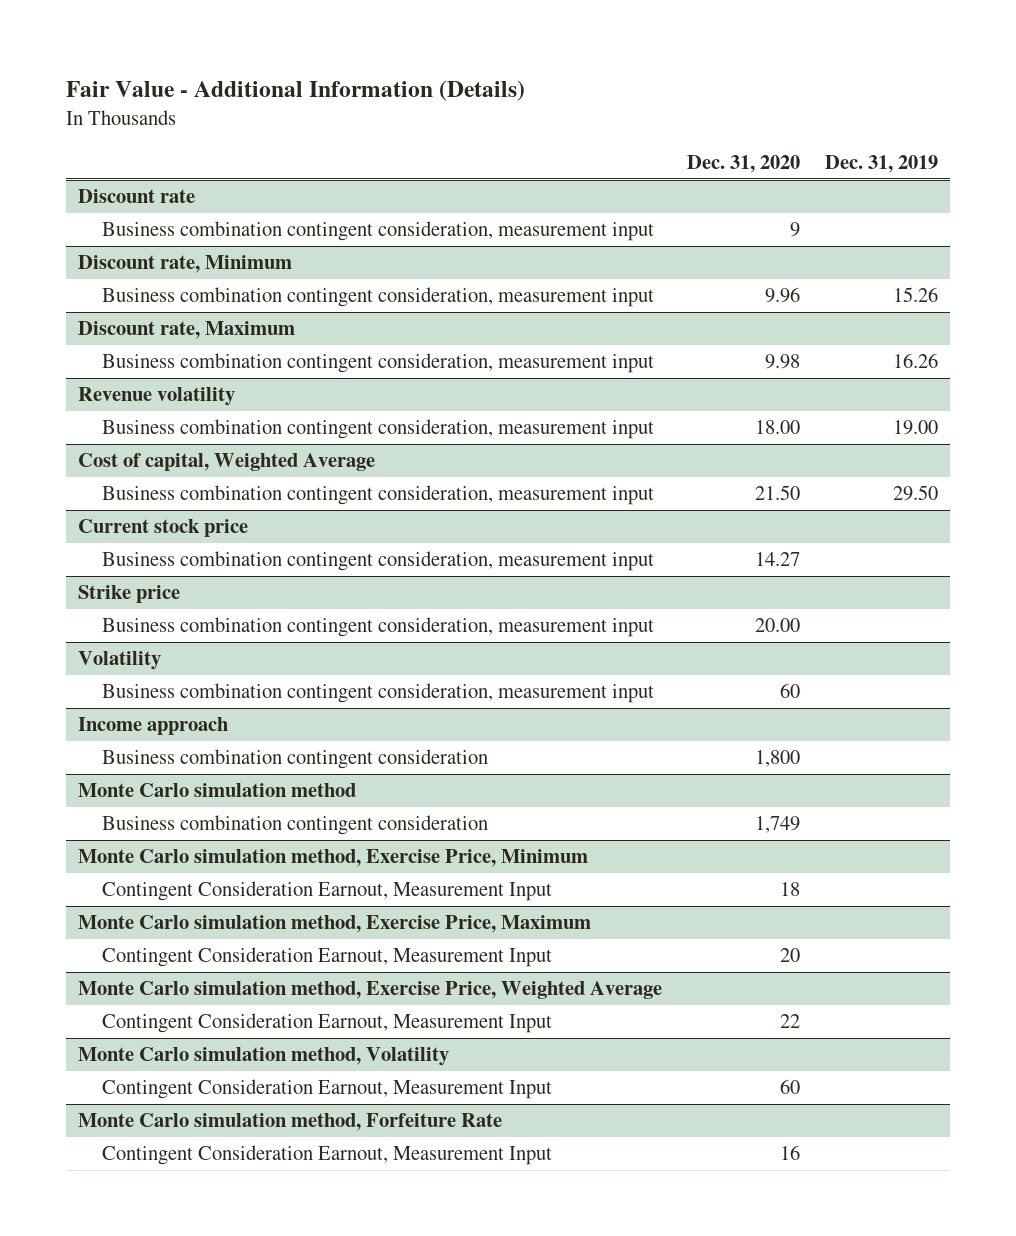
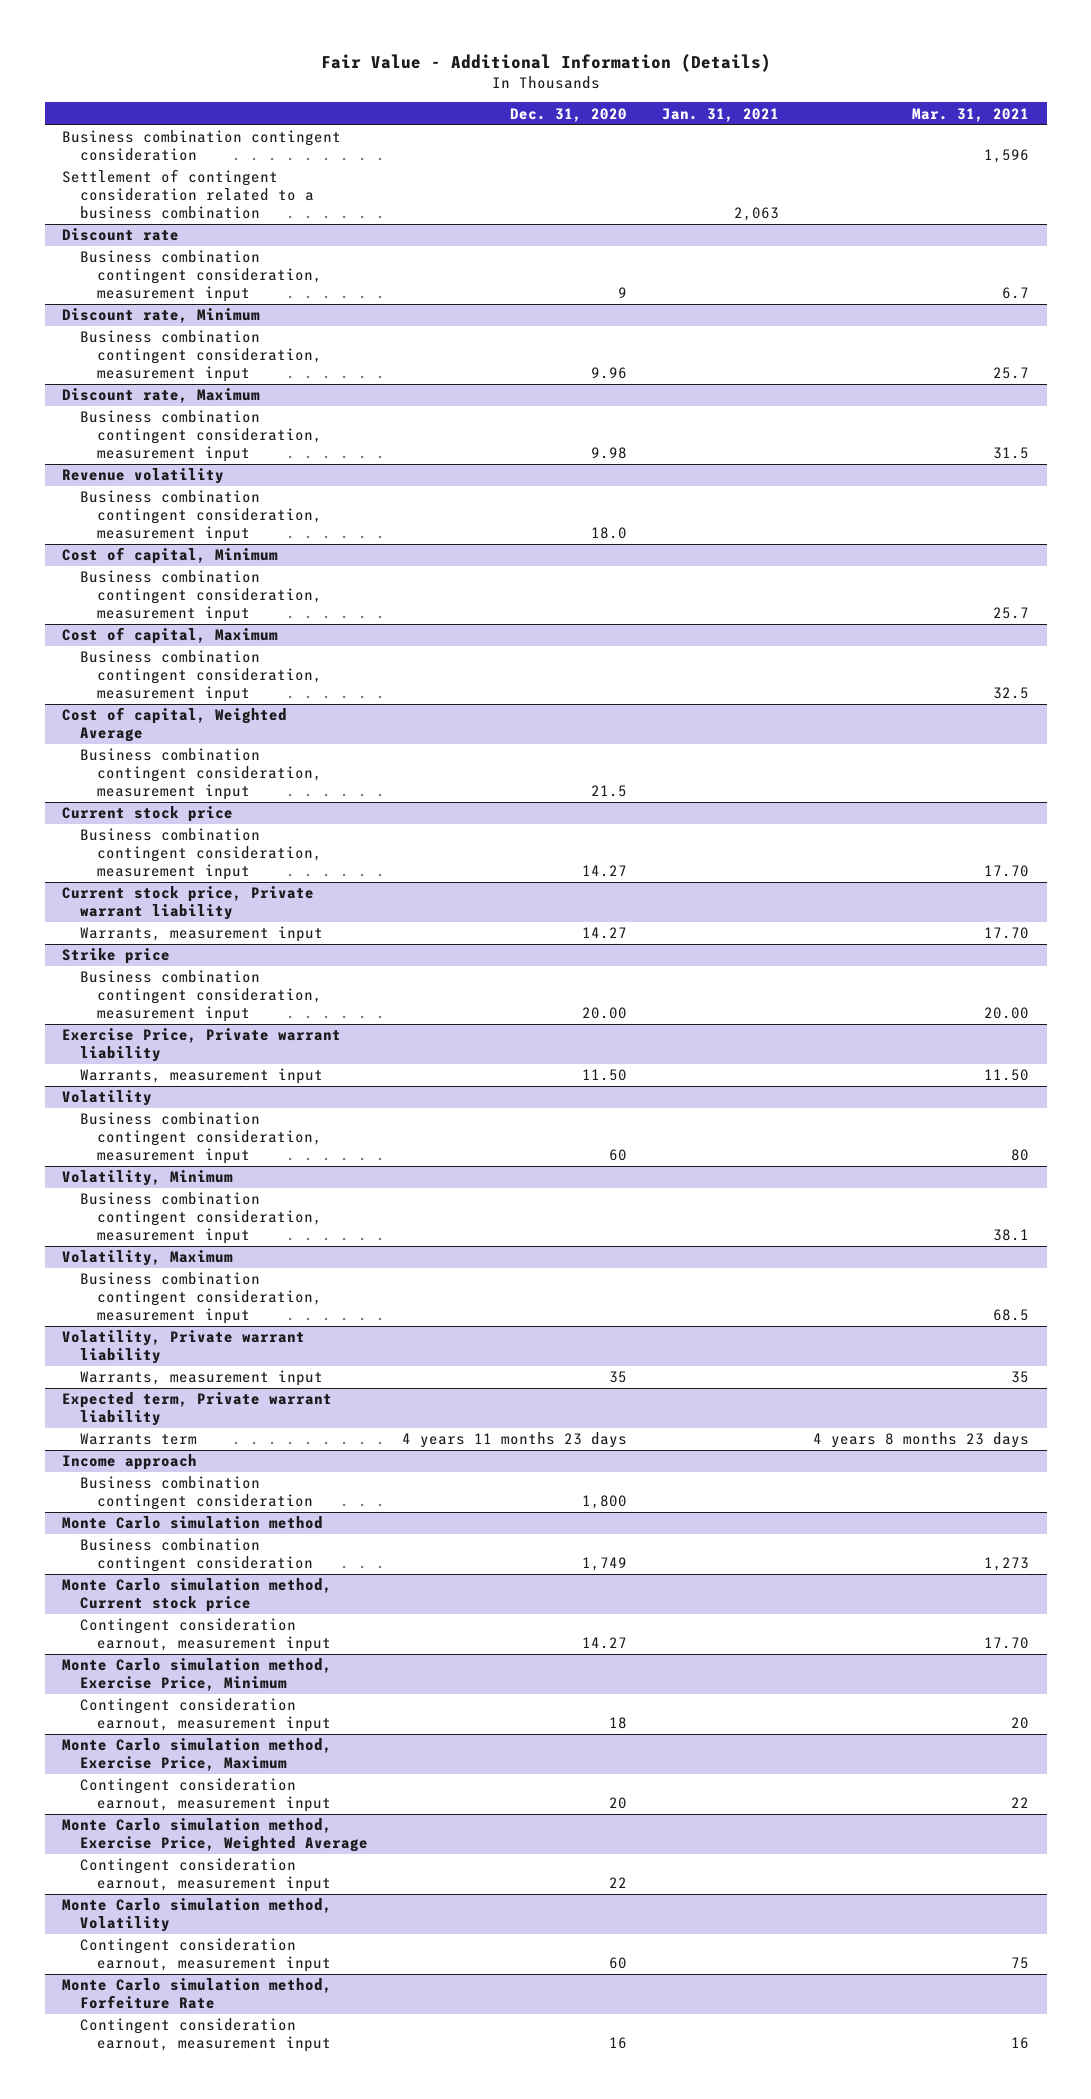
[824,154,938,173] Dec. 31, 2019 -> none
none -> [661,107,779,122] Jan. 31, 2021
none -> [912,107,1030,122] Mar. 31, 2021
none -> [61,130,341,162] Business combination contingent consideration
none -> [61,169,314,220] Settlement of contingent consideration related to a business combination
[754,420,800,435] 18.00 -> [591,527,628,540] 18.0
none -> [61,547,278,565] Cost of capital, Minimum
none -> [79,570,323,623] Business combination contingent consideration, measurement input
none -> [61,627,278,645] Cost of capital, Maximum
none -> [79,650,323,703] Business combination contingent consideration, measurement input
[754,485,800,501] 21.50 -> [591,785,628,798] 21.5
none -> [61,886,314,921] Current stock price, Private warrant liability
none -> [79,926,323,943] Warrants, measurement input
none -> [61,1028,341,1063] Exercise Price, Private warrant liability
none -> [79,1068,323,1085] Warrants, measurement input
none -> [61,1170,233,1187] Volatility, Minimum
none -> [79,1192,323,1245] Business combination contingent consideration, measurement input
none -> [61,1250,233,1267] Volatility, Maximum
none -> [79,1272,323,1325] Business combination contingent consideration, measurement input
none -> [61,1330,305,1365] Volatility, Private warrant liability
none -> [79,1370,323,1387] Warrants, measurement input
none -> [61,1392,332,1427] Expected term, Private warrant liability
none -> [79,1433,197,1446] Warrants term
none -> [61,1578,332,1613] Monte Carlo simulation method, Current stock price
none -> [79,1618,332,1653] Contingent consideration earnout, measurement input
[101,881,552,902] Contingent Consideration Earnout, Measurement Input -> [79,1698,332,1733] Contingent consideration earnout, measurement input
[101,947,552,968] Contingent Consideration Earnout, Measurement Input -> [79,1778,332,1813] Contingent consideration earnout, measurement input
[101,1013,552,1034] Contingent Consideration Earnout, Measurement Input -> [79,1858,332,1893] Contingent consideration earnout, measurement input
[101,1079,552,1100] Contingent Consideration Earnout, Measurement Input -> [79,1938,332,1973] Contingent consideration earnout, measurement input
[101,1145,552,1166] Contingent Consideration Earnout, Measurement Input -> [79,2018,332,2053] Contingent consideration earnout, measurement input

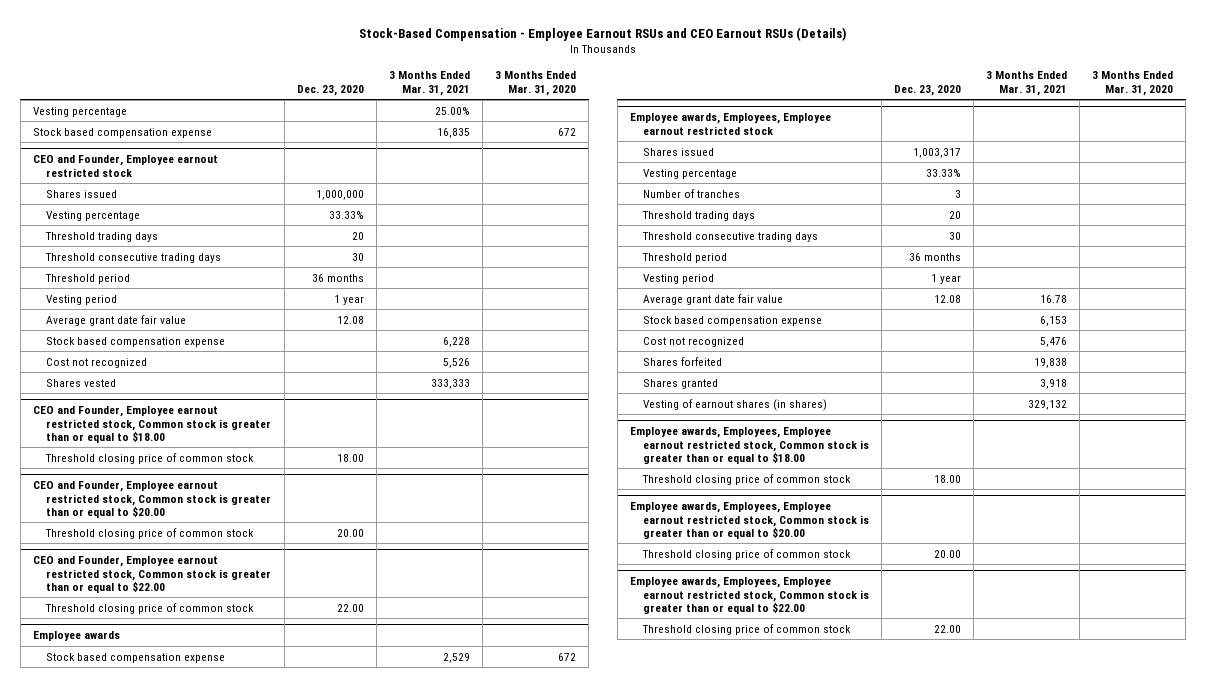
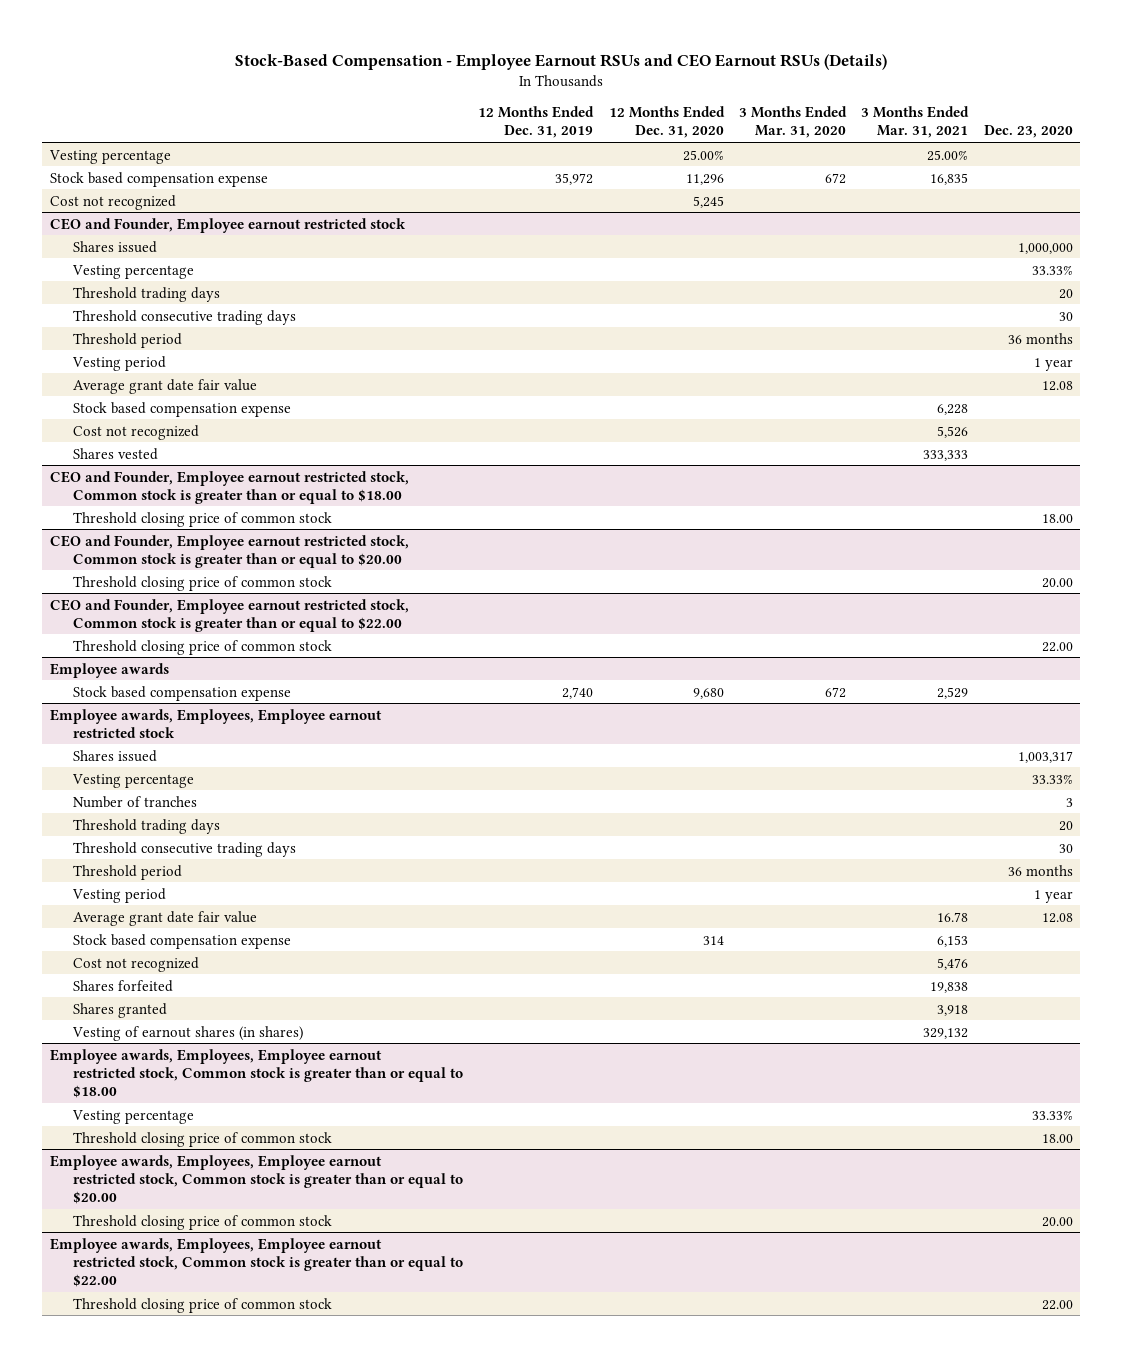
none -> [478,106,595,139] 12 Months Ended Dec. 31, 2019
none -> [608,106,725,139] 12 Months Ended Dec. 31, 2020
none -> [50,194,177,210] Cost not recognized
none -> [71,1109,194,1124] Vesting percentage

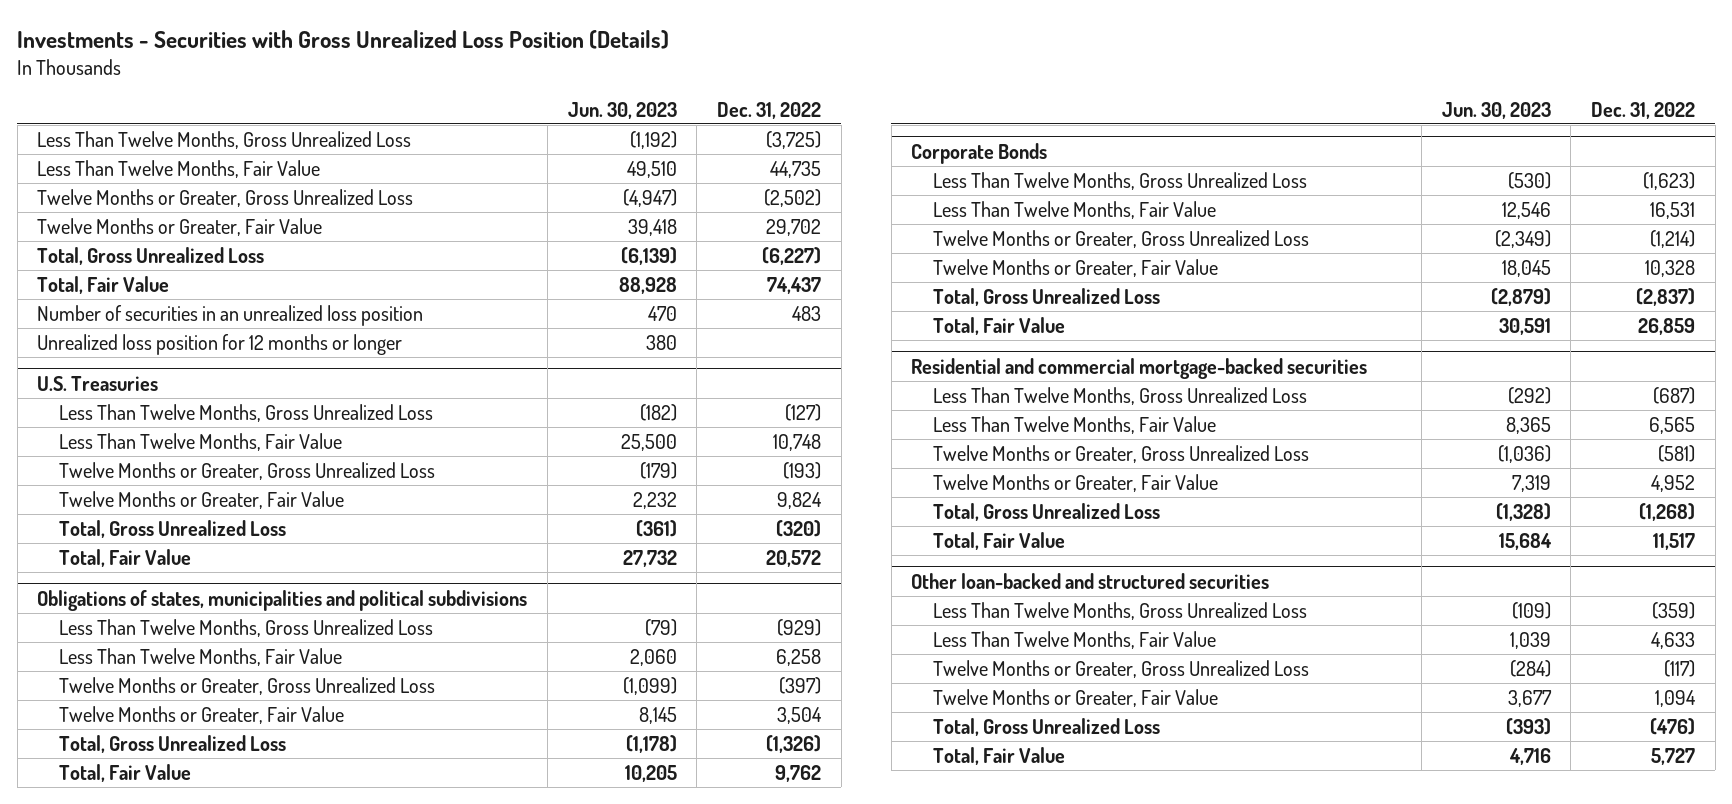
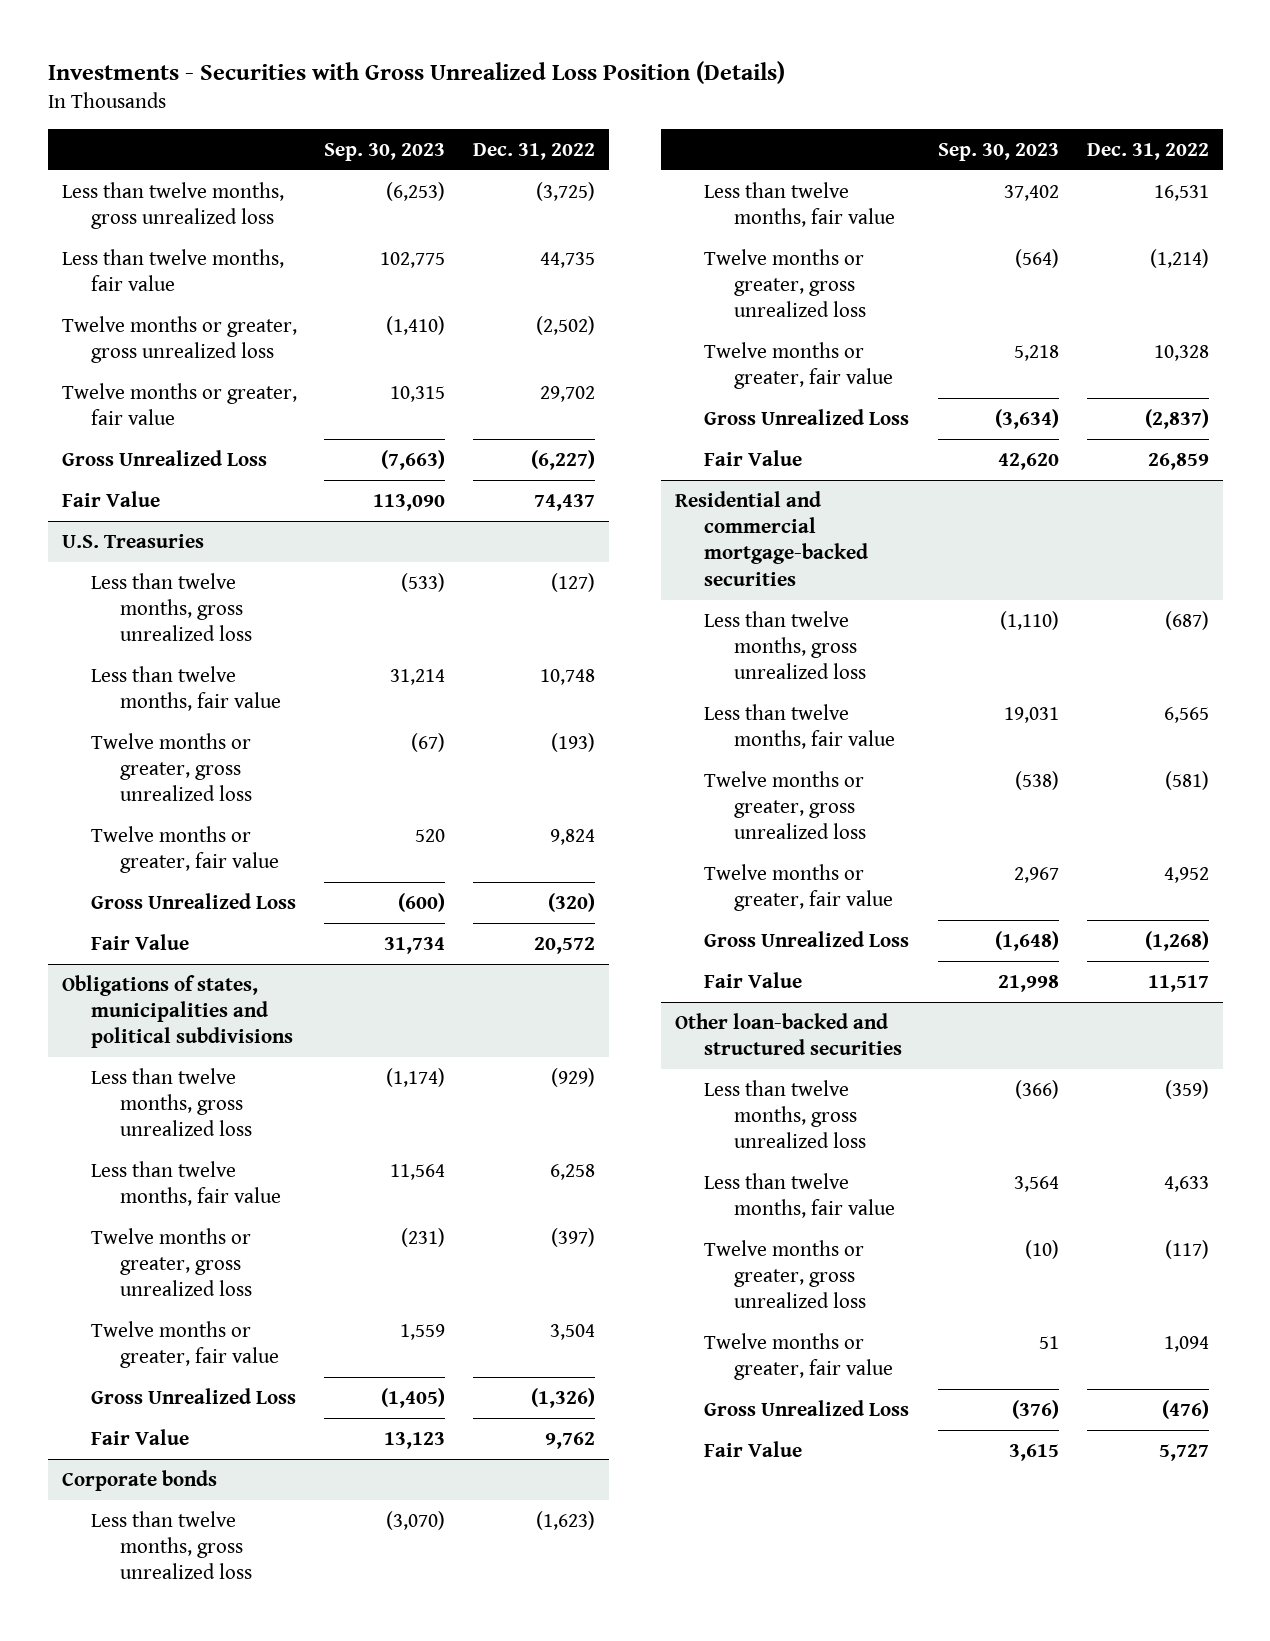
[567,101,677,119] Jun. 30, 2023 -> none
none -> [324,142,446,161] Sep. 30, 2023
[37,304,424,326] Number of securities in an unrealized loss position -> none
[37,333,403,355] Unrealized loss position for 12 months or longer -> none
[37,130,412,149] Less Than Twelve Months, Gross Unrealized Loss -> [61,181,284,230] Less than twelve months, gross unrealized loss
[37,159,321,178] Less Than Twelve Months, Fair Value -> [61,248,284,292] Less than twelve months, fair value
[37,188,414,207] Twelve Months or Greater, Gross Unrealized Loss -> [61,315,297,364] Twelve months or greater, gross unrealized loss
[37,217,323,236] Twelve Months or Greater, Fair Value -> [61,382,297,426] Twelve months or greater, fair value
[37,246,265,265] Total, Gross Unrealized Loss -> [61,449,267,466] Gross Unrealized Loss
[37,275,170,294] Total, Fair Value -> [61,490,160,507] Fair Value
[59,403,434,422] Less Than Twelve Months, Gross Unrealized Loss -> [90,572,253,642] Less than twelve months, gross unrealized loss
[59,432,343,451] Less Than Twelve Months, Fair Value -> [90,665,282,712] Less than twelve months, fair value
[59,461,436,480] Twelve Months or Greater, Gross Unrealized Loss -> [90,732,253,802] Twelve months or greater, gross unrealized loss
[59,490,345,509] Twelve Months or Greater, Fair Value -> [90,825,280,874] Twelve months or greater, fair value
[59,519,287,538] Total, Gross Unrealized Loss -> [90,892,296,909] Gross Unrealized Loss
[59,548,192,567] Total, Fair Value -> [90,933,189,950] Fair Value
[59,618,434,637] Less Than Twelve Months, Gross Unrealized Loss -> [90,1067,253,1137] Less than twelve months, gross unrealized loss
[59,647,343,666] Less Than Twelve Months, Fair Value -> [90,1160,282,1207] Less than twelve months, fair value
[59,676,436,695] Twelve Months or Greater, Gross Unrealized Loss -> [90,1227,253,1297] Twelve months or greater, gross unrealized loss
[59,705,345,724] Twelve Months or Greater, Fair Value -> [90,1320,280,1369] Twelve months or greater, fair value
[59,734,287,753] Total, Gross Unrealized Loss -> [90,1387,296,1404] Gross Unrealized Loss
[59,763,192,782] Total, Fair Value -> [90,1428,189,1445] Fair Value
[911,142,1048,164] Corporate Bonds -> [61,1469,217,1491] Corporate bonds
[933,171,1308,190] Less Than Twelve Months, Gross Unrealized Loss -> [90,1510,253,1580] Less than twelve months, gross unrealized loss
[933,200,1217,219] Less Than Twelve Months, Fair Value -> [704,181,895,228] Less than twelve months, fair value
[933,229,1310,248] Twelve Months or Greater, Gross Unrealized Loss -> [704,248,866,318] Twelve months or greater, gross unrealized loss
[933,258,1219,277] Twelve Months or Greater, Fair Value -> [704,341,893,390] Twelve months or greater, fair value
[933,287,1161,306] Total, Gross Unrealized Loss -> [704,408,910,425] Gross Unrealized Loss
[933,316,1066,335] Total, Fair Value -> [704,449,803,466] Fair Value
[933,386,1308,405] Less Than Twelve Months, Gross Unrealized Loss -> [704,610,866,680] Less than twelve months, gross unrealized loss
[933,415,1217,434] Less Than Twelve Months, Fair Value -> [704,703,895,750] Less than twelve months, fair value
[933,444,1310,463] Twelve Months or Greater, Gross Unrealized Loss -> [704,770,866,840] Twelve months or greater, gross unrealized loss
[933,473,1219,492] Twelve Months or Greater, Fair Value -> [704,863,893,912] Twelve months or greater, fair value
[933,502,1161,521] Total, Gross Unrealized Loss -> [704,930,910,947] Gross Unrealized Loss
[933,531,1066,550] Total, Fair Value -> [704,971,803,988] Fair Value
[933,601,1308,620] Less Than Twelve Months, Gross Unrealized Loss -> [704,1079,866,1149] Less than twelve months, gross unrealized loss
[933,630,1217,649] Less Than Twelve Months, Fair Value -> [704,1172,895,1219] Less than twelve months, fair value
[933,659,1310,678] Twelve Months or Greater, Gross Unrealized Loss -> [704,1239,866,1309] Twelve months or greater, gross unrealized loss
[933,688,1219,707] Twelve Months or Greater, Fair Value -> [704,1332,893,1381] Twelve months or greater, fair value
[933,717,1161,736] Total, Gross Unrealized Loss -> [704,1399,910,1416] Gross Unrealized Loss
[933,746,1066,765] Total, Fair Value -> [704,1440,803,1457] Fair Value

